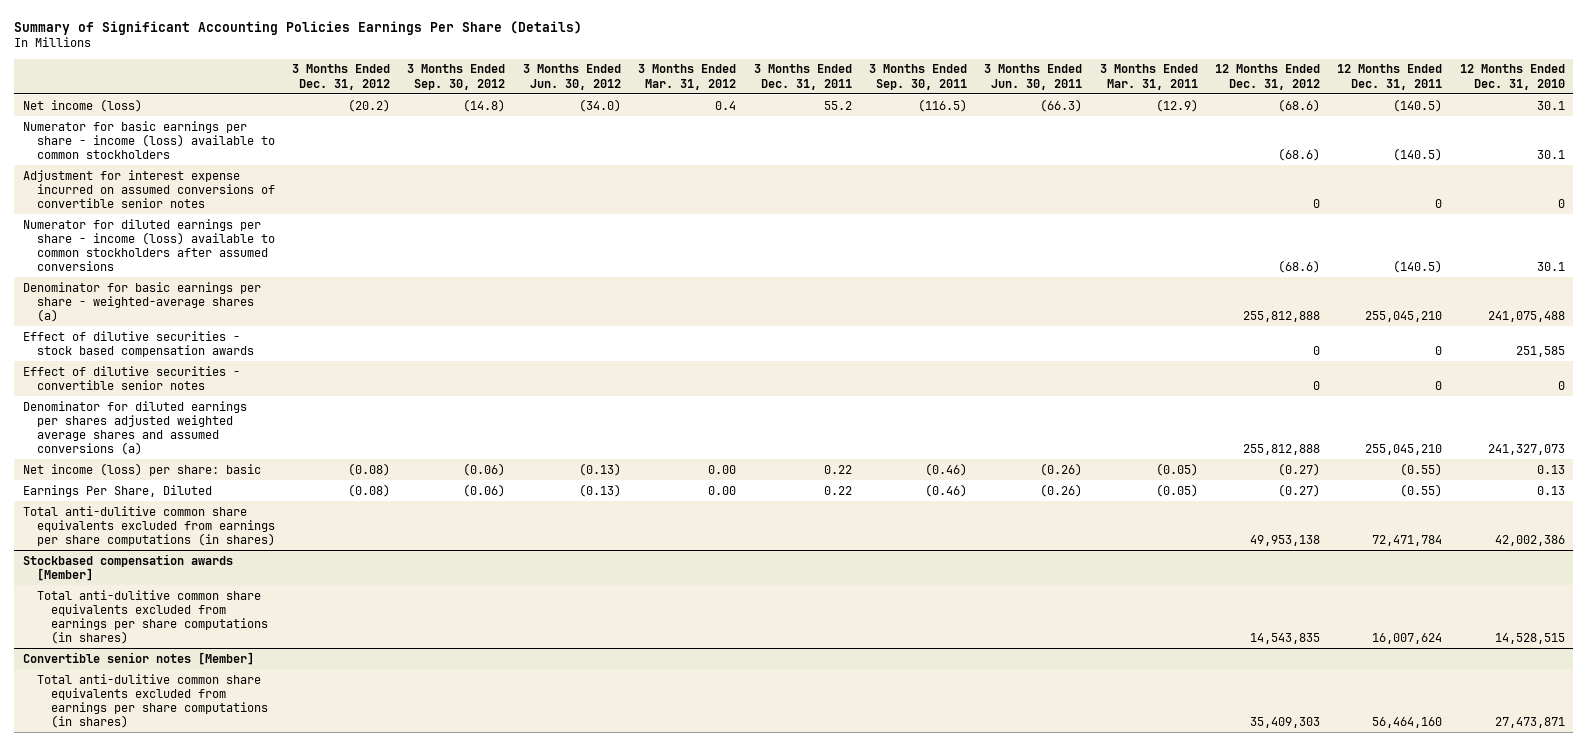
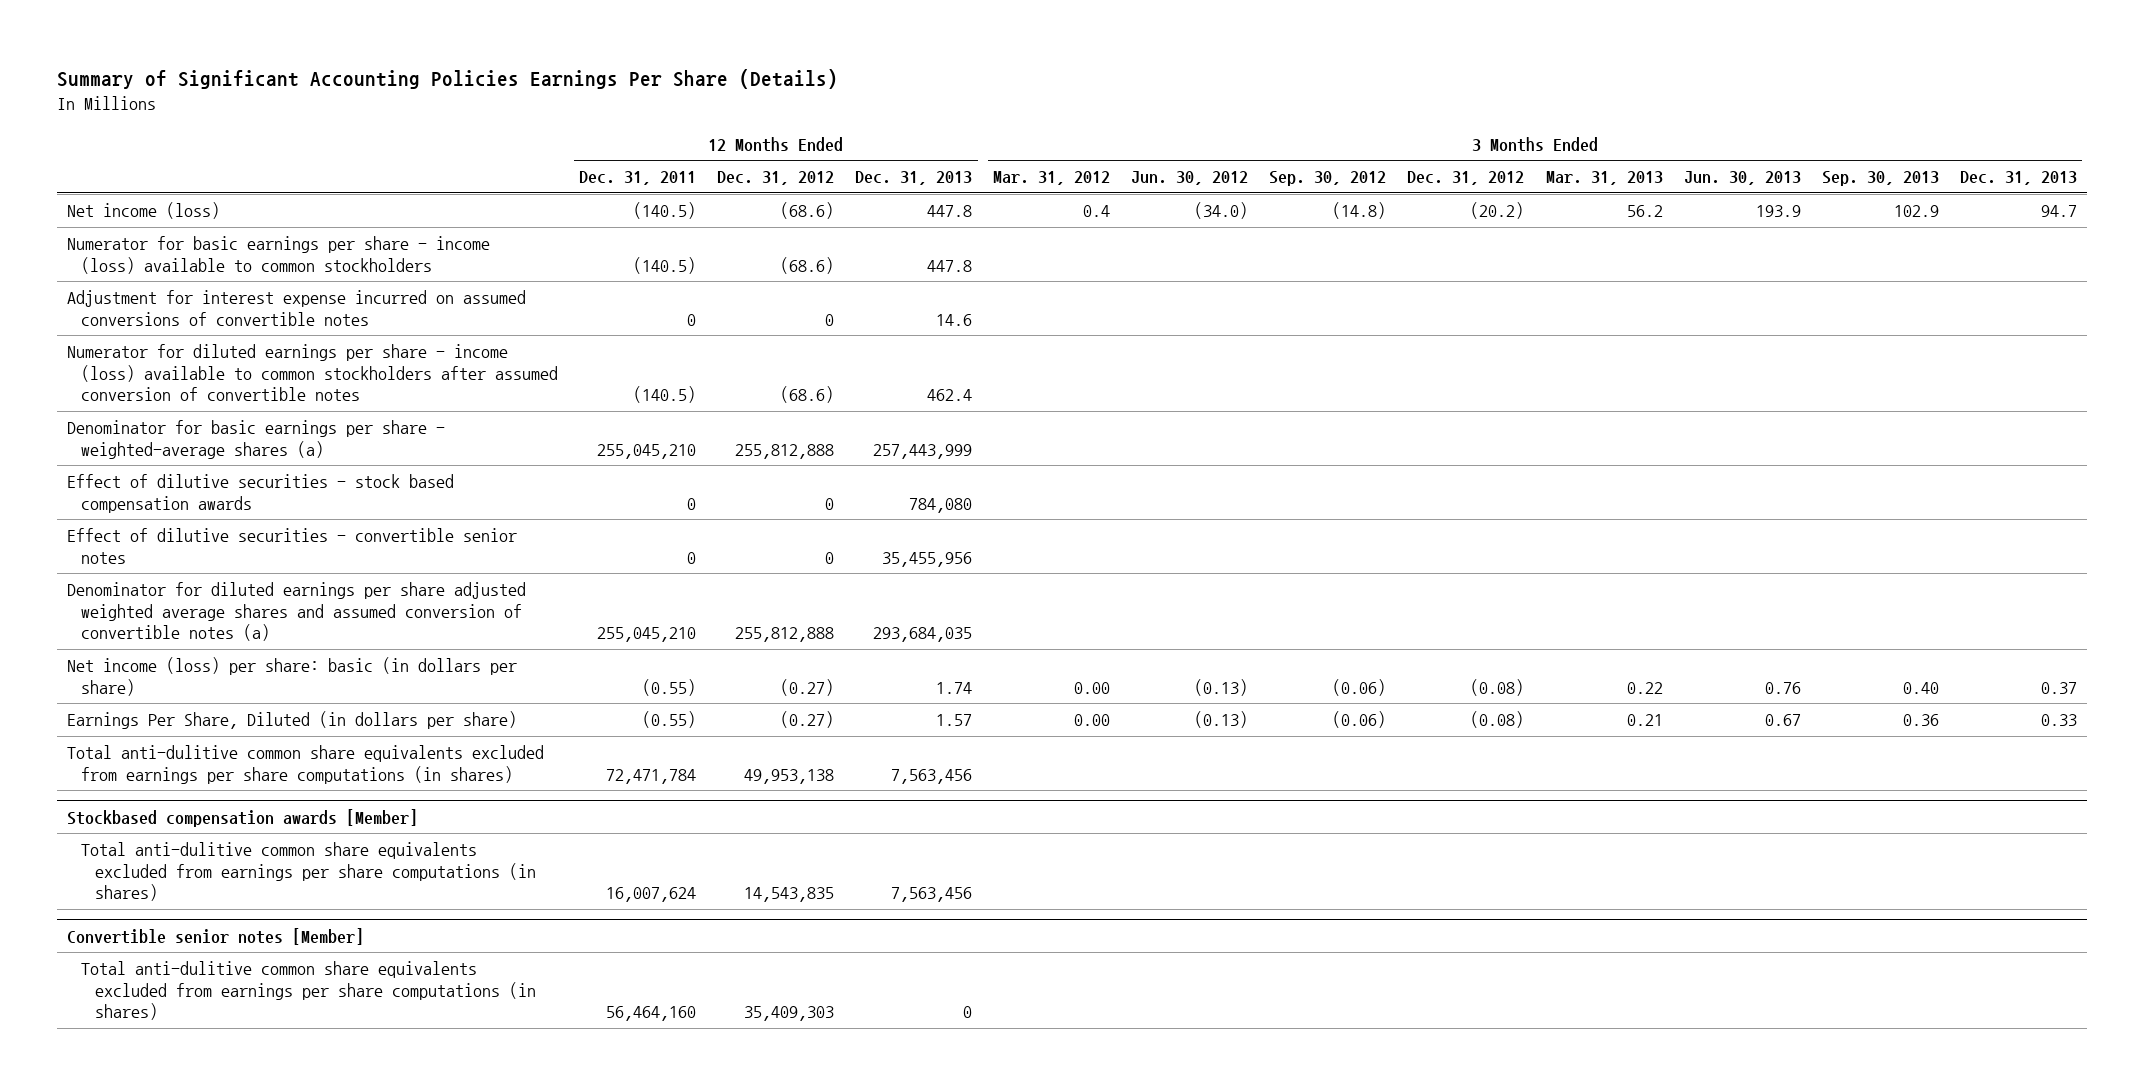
[753,64,852,90] 3 Months Ended Dec. 31, 2011 -> none
[868,64,967,90] 3 Months Ended Sep. 30, 2011 -> none
[984,64,1083,90] 3 Months Ended Jun. 30, 2011 -> none
[1099,64,1198,90] 3 Months Ended Mar. 31, 2011 -> none
[1459,64,1565,90] 12 Months Ended Dec. 31, 2010 -> none
none -> [855,171,973,186] Dec. 31, 2013
none -> [1545,171,1663,186] Mar. 31, 2013
none -> [1683,171,1801,186] Jun. 30, 2013
none -> [1821,171,1939,187] Sep. 30, 2013
none -> [1959,171,2077,186] Dec. 31, 2013
[22,169,275,208] Adjustment for interest expense incurred on assumed conversions of convertible senior notes -> [67,290,527,326] Adjustment for interest expense incurred on assumed conversions of convertible notes
[22,218,275,271] Numerator for diluted earnings per share - income (loss) available to common stockholders after assumed conversions -> [67,344,559,402] Numerator for diluted earnings per share - income (loss) available to common stockholders after assumed conversion of convertible notes
[22,400,247,455] Denominator for diluted earnings per shares adjusted weighted average shares and assumed conversions (a) -> [67,582,527,642] Denominator for diluted earnings per share adjusted weighted average shares and assumed conversion of convertible notes (a)
[22,462,261,476] Net income (loss) per share: basic -> [67,657,518,696] Net income (loss) per share: basic (in dollars per share)
[22,484,212,497] Earnings Per Share, Diluted -> [67,711,518,730] Earnings Per Share, Diluted (in dollars per share)

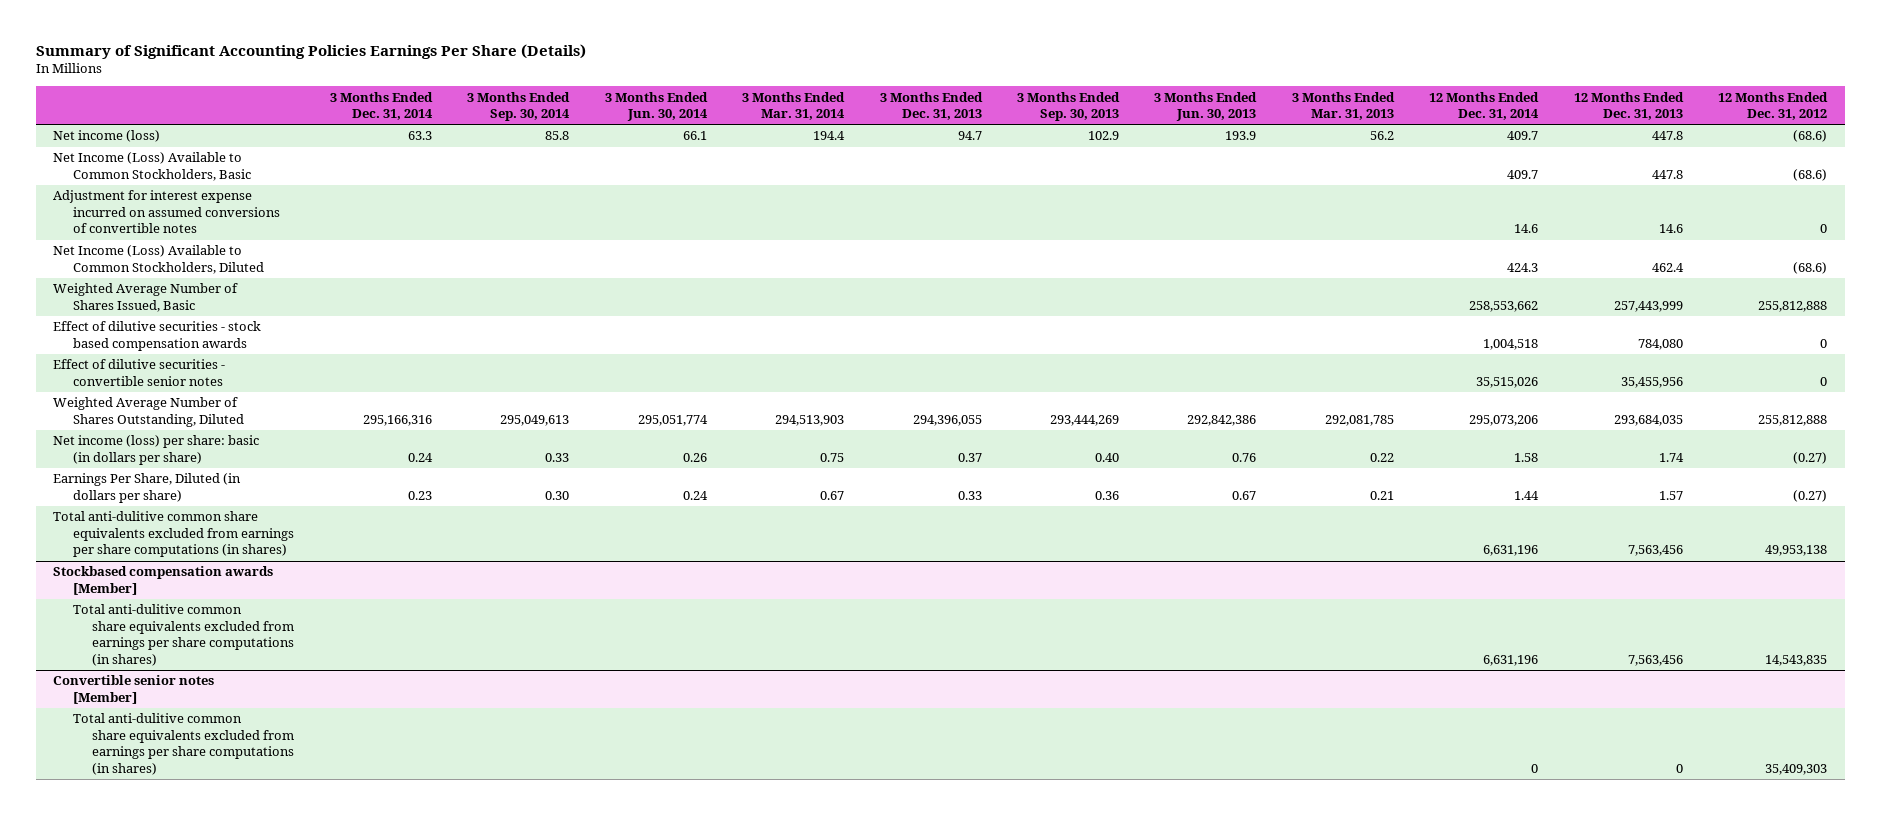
[579,171,697,186] Dec. 31, 2011 -> none
[993,171,1111,186] Mar. 31, 2012 -> none
[1131,171,1249,186] Jun. 30, 2012 -> none
[1269,171,1387,187] Sep. 30, 2012 -> none
[1407,171,1525,186] Dec. 31, 2012 -> none
none -> [329,91,433,121] 3 Months Ended Dec. 31, 2014
none -> [467,91,571,122] 3 Months Ended Sep. 30, 2014
none -> [604,91,708,122] 3 Months Ended Jun. 30, 2014
none -> [742,91,846,121] 3 Months Ended Mar. 31, 2014
none -> [1429,91,1540,121] 12 Months Ended Dec. 31, 2014
[67,236,491,274] Numerator for basic earnings per share - income (loss) available to common stockholders -> [53,152,251,181] Net Income (Loss) Available to Common Stockholders, Basic
[67,344,559,402] Numerator for diluted earnings per share - income (loss) available to common stockholders after assumed conversion of convertible notes -> [53,245,264,274] Net Income (Loss) Available to Common Stockholders, Diluted
[67,420,446,459] Denominator for basic earnings per share - weighted-average shares (a) -> [53,283,239,312] Weighted Average Number of Shares Issued, Basic
[67,582,527,642] Denominator for diluted earnings per share adjusted weighted average shares and assumed conversion of convertible notes (a) -> none
none -> [53,397,244,427] Weighted Average Number of Shares Outstanding, Diluted

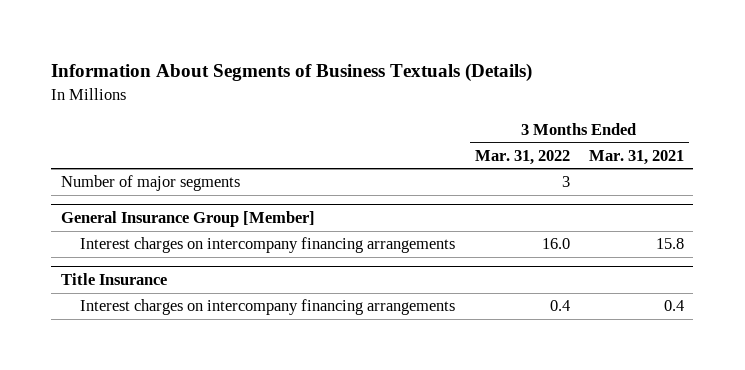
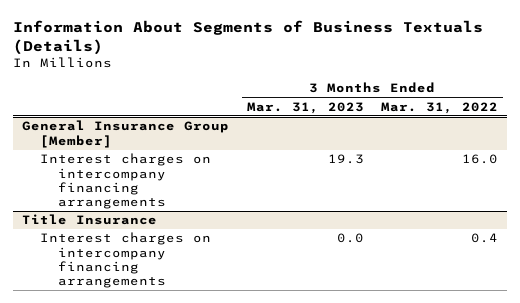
[588,149,684,165] Mar. 31, 2021 -> none
none -> [246,101,364,114] Mar. 31, 2023
[61,175,241,192] Number of major segments -> none

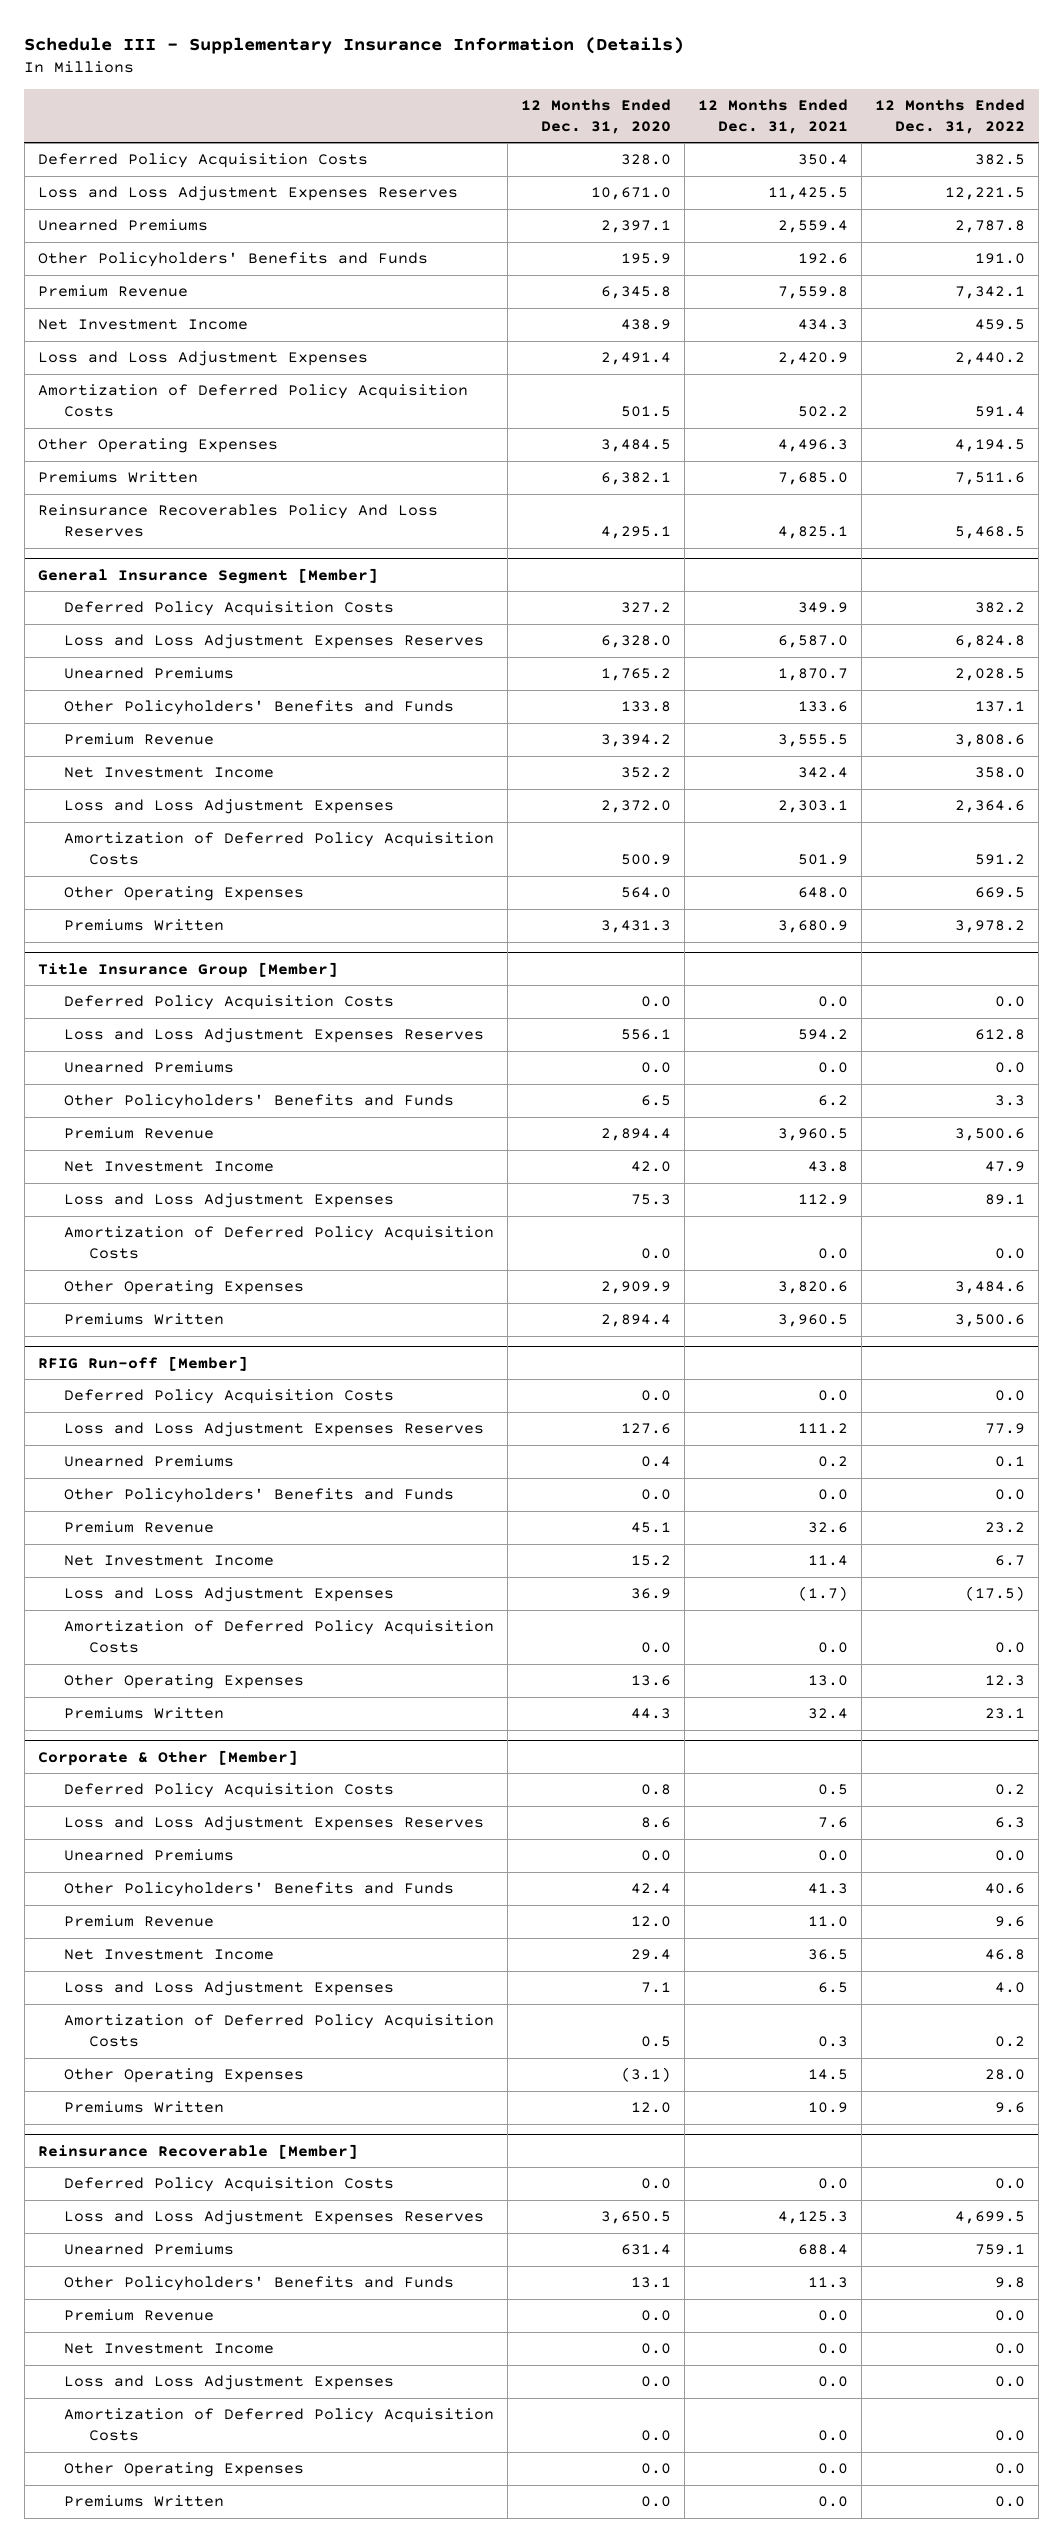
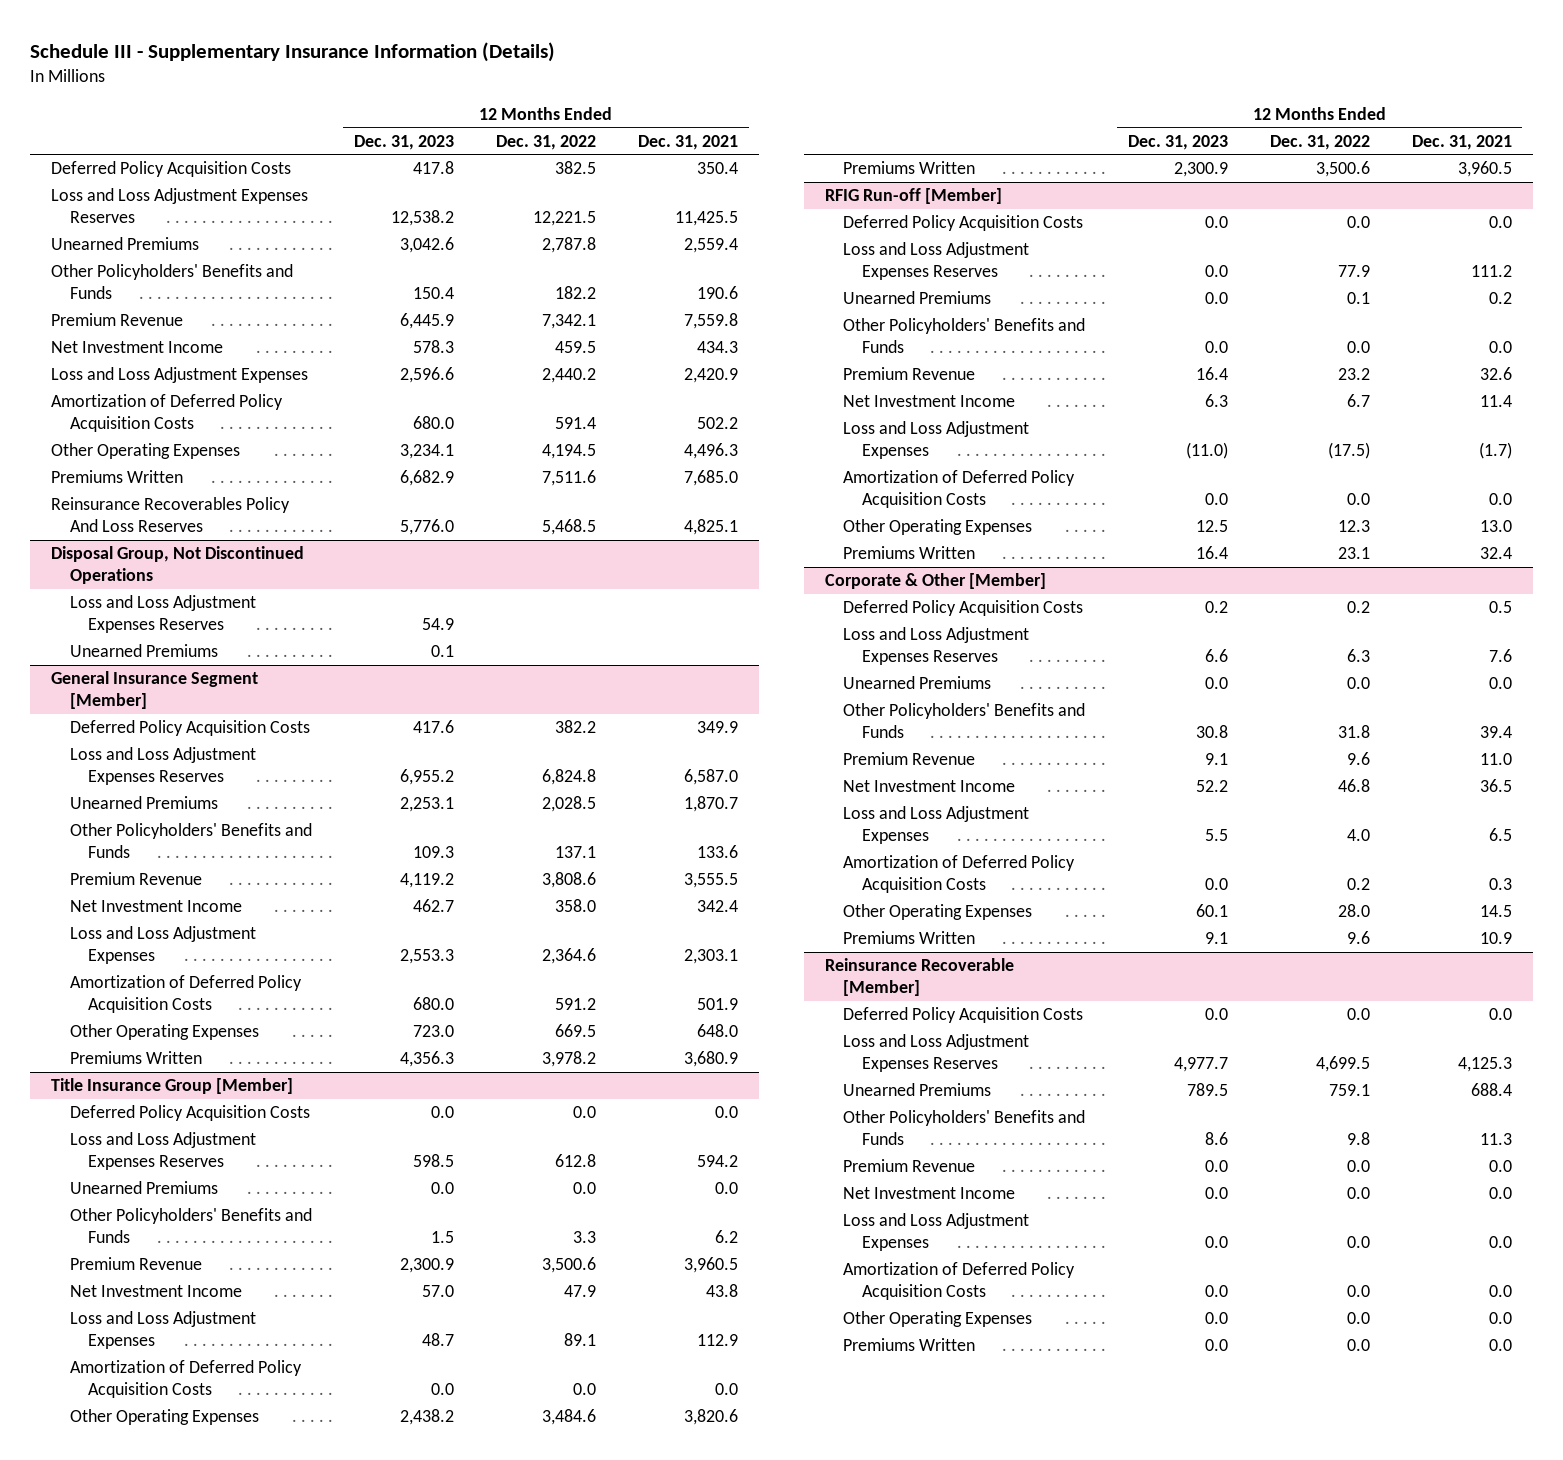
[520,98,671,134] 12 Months Ended Dec. 31, 2020 -> none
none -> [353,134,454,150] Dec. 31, 2023
[797,253,848,265] 192.6 -> [697,286,739,300] 190.6
[975,253,1026,265] 191.0 -> [555,286,597,300] 182.2
none -> [51,546,305,585] Disposal Group, Not Discontinued Operations
none -> [69,595,256,634] Loss and Loss Adjustment Expenses Reserves
none -> [69,644,218,658] Unearned Premiums
[807,1883,848,1895] 41.3 -> [1479,726,1512,739] 39.4
[985,1883,1026,1895] 40.6 -> [1337,725,1370,739] 31.8

